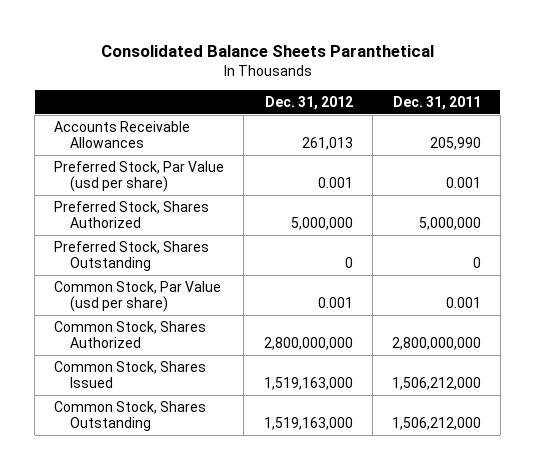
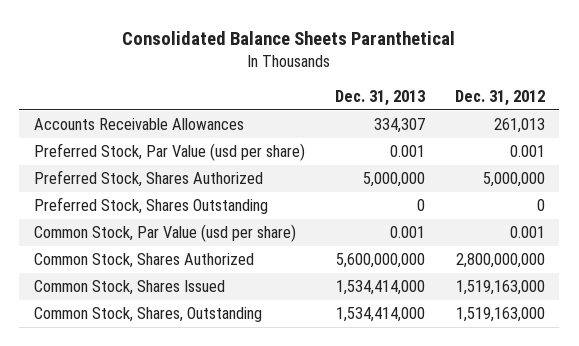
[392,96,481,111] Dec. 31, 2011 -> none
none -> [334,90,425,107] Dec. 31, 2013
[54,400,207,432] Common Stock, Shares Outstanding -> [34,307,263,323] Common Stock, Shares, Outstanding

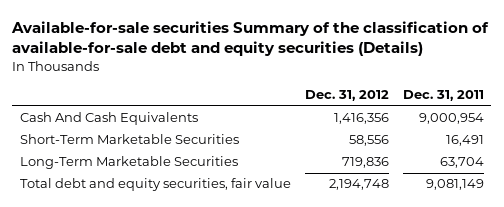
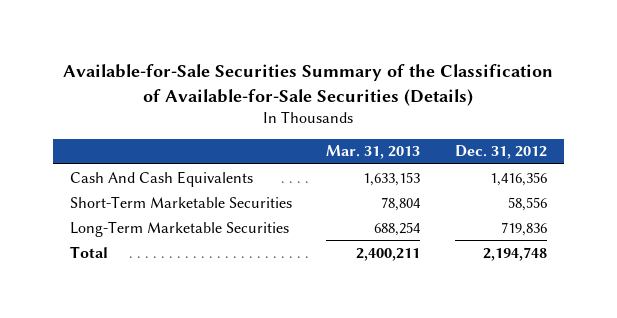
[11,20,490,57] Available-for-sale securities Summary of the classification of available-for-sale debt and equity securities (Details) -> [63,64,554,106] Available-for-Sale Securities Summary of the Classification of Available-for-Sale Securities (Details)
[403,90,485,102] Dec. 31, 2011 -> none
none -> [326,145,421,160] Mar. 31, 2013
[19,178,291,192] Total debt and equity securities, fair value -> [69,245,108,258] Total

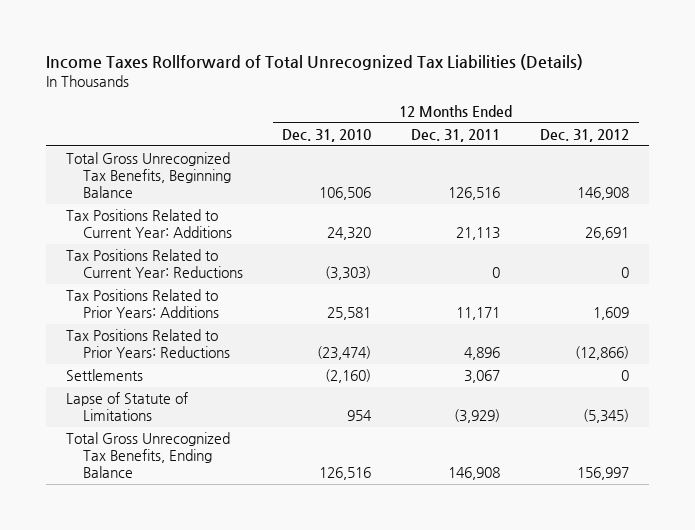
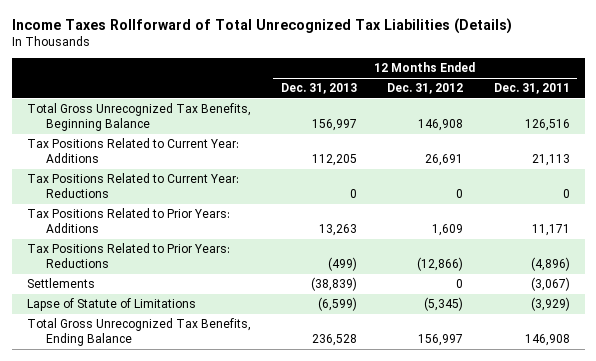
[282,129,372,143] Dec. 31, 2010 -> none
none -> [280,83,357,95] Dec. 31, 2013
[464,347,501,361] 4,896 -> [530,257,570,272] (4,896)
[464,370,501,384] 3,067 -> [530,277,570,292] (3,067)

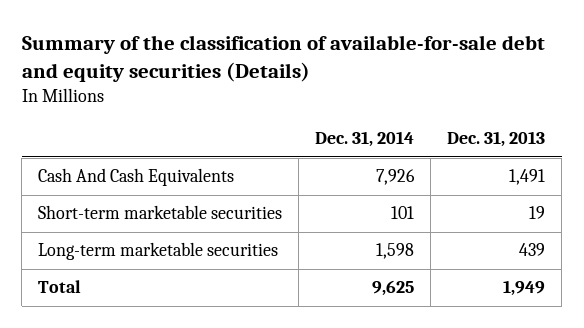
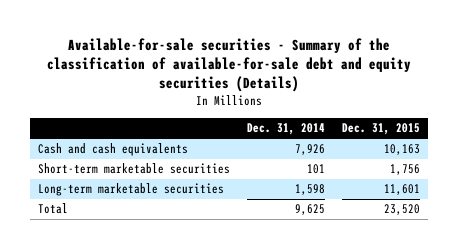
[21,34,545,82] Summary of the classification of available-for-sale debt and equity securities (Details) -> [47,37,412,93] Available-for-sale securities - Summary of the classification of available-for-sale debt and equity securities (Details)
[447,131,546,148] Dec. 31, 2013 -> none
none -> [341,123,420,136] Dec. 31, 2015
[38,168,235,187] Cash And Cash Equivalents -> [38,143,189,157] Cash and cash equivalents

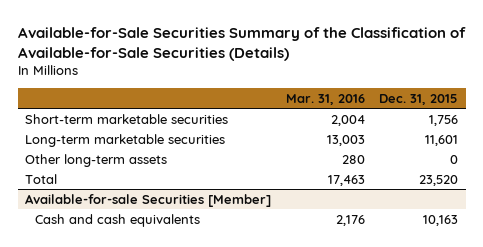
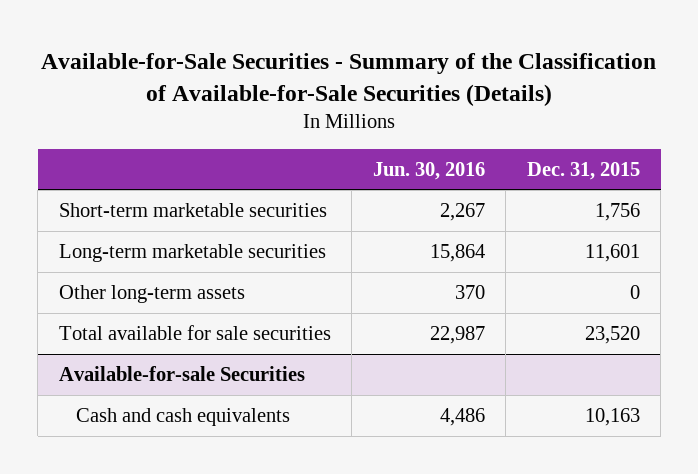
[17,26,466,61] Available-for-Sale Securities Summary of the Classification of Available-for-Sale Securities (Details) -> [41,53,657,106] Available-for-Sale Securities - Summary of the Classification of Available-for-Sale Securities (Details)
[285,93,365,105] Mar. 31, 2016 -> none
none -> [372,161,485,180] Jun. 30, 2016
[24,173,57,184] Total -> [58,324,331,340] Total available for sale securities
[24,193,271,207] Available-for-sale Securities [Member] -> [58,365,305,381] Available-for-sale Securities

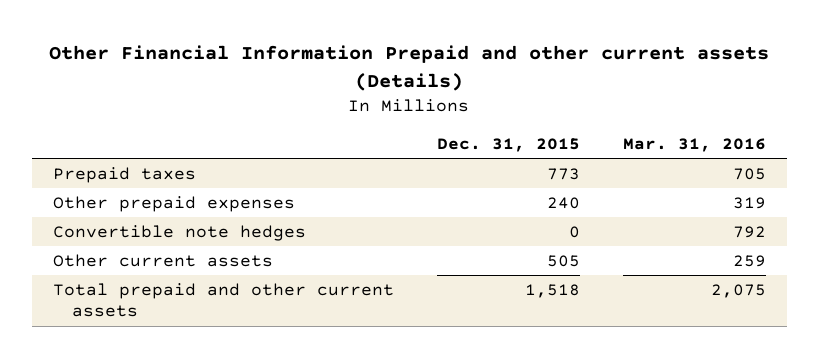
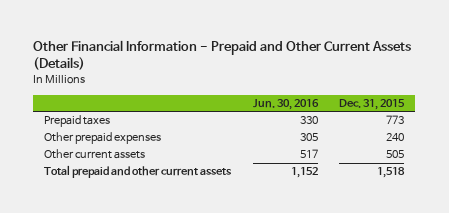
[49,45,770,92] Other Financial Information Prepaid and other current assets (Details) -> [33,39,412,71] Other Financial Information - Prepaid and Other Current Assets (Details)
[622,138,766,153] Mar. 31, 2016 -> none
none -> [252,98,319,110] Jun. 30, 2016
[53,224,307,241] Convertible note hedges -> none

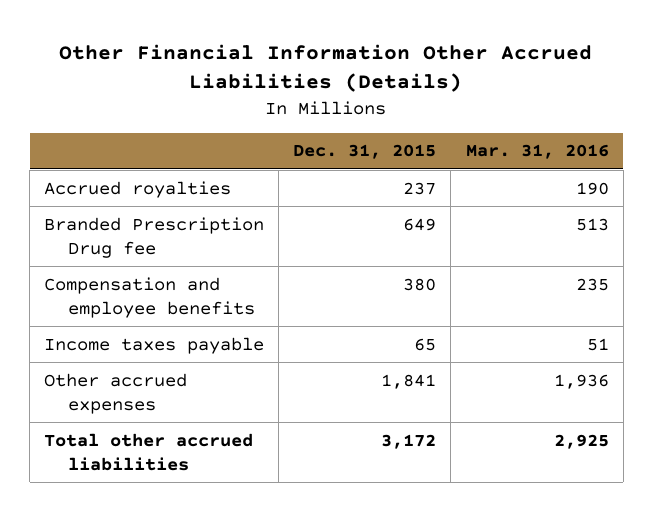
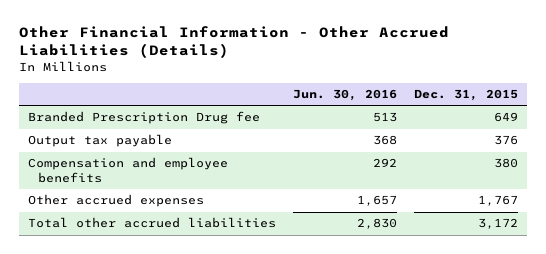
[59,44,593,93] Other Financial Information Other Accrued Liabilities (Details) -> [19,26,450,59] Other Financial Information - Other Accrued Liabilities (Details)
[465,144,609,160] Mar. 31, 2016 -> none
none -> [293,89,398,102] Jun. 30, 2016
[44,180,232,198] Accrued royalties -> none
none -> [27,134,172,148] Output tax payable
[44,336,265,354] Income taxes payable -> none
[381,373,437,389] 1,841 -> [478,195,519,207] 1,767

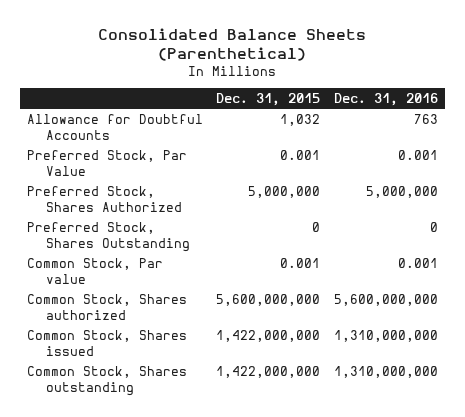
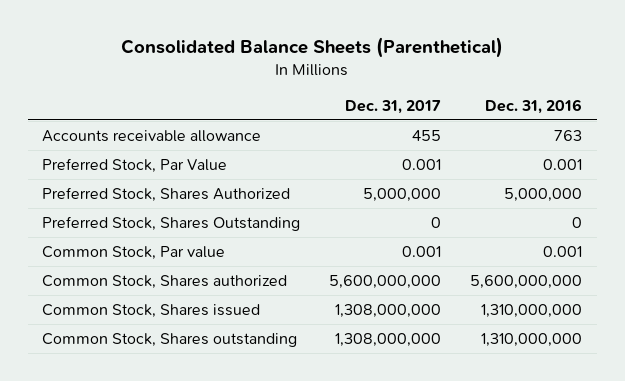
[216,93,321,107] Dec. 31, 2015 -> none
none -> [345,99,442,114] Dec. 31, 2017
[26,113,203,140] Allowance for Doubtful Accounts -> [42,130,262,143] Accounts receivable allowance

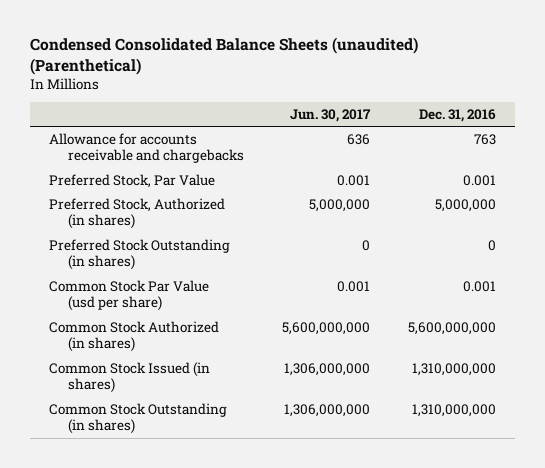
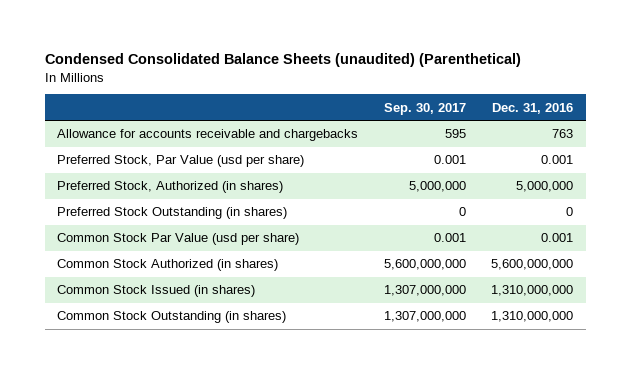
[289,108,371,122] Jun. 30, 2017 -> none
none -> [383,102,466,115] Sep. 30, 2017
[48,173,215,188] Preferred Stock, Par Value -> [57,155,305,168] Preferred Stock, Par Value (usd per share)

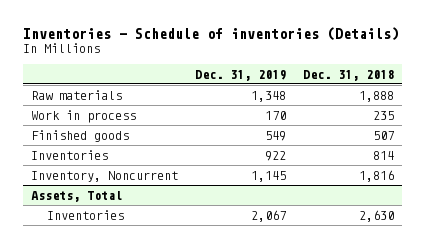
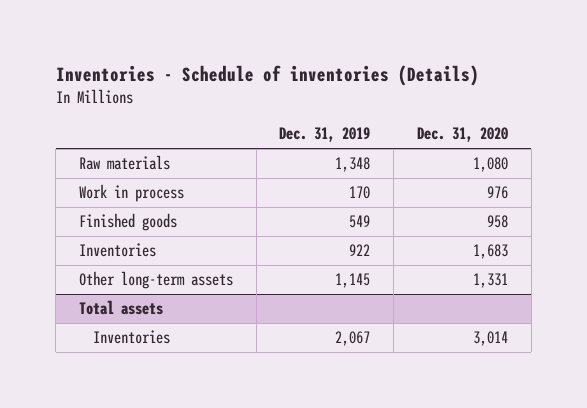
[302,69,394,81] Dec. 31, 2018 -> none
none -> [416,127,508,143] Dec. 31, 2020
[31,170,179,182] Inventory, Noncurrent -> [78,271,233,290] Other long-term assets
[31,190,123,202] Assets, Total -> [78,300,163,316] Total assets

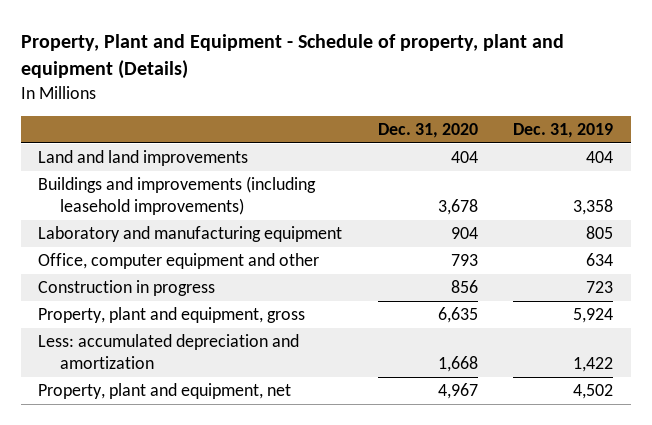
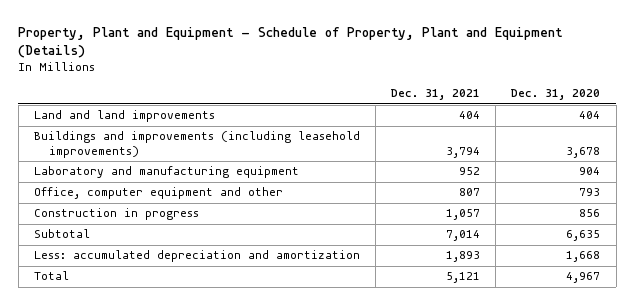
[20,33,564,80] Property, Plant and Equipment - Schedule of property, plant and equipment (Details) -> [18,26,564,59] Property, Plant and Equipment - Schedule of Property, Plant and Equipment (Details)
[513,123,614,139] Dec. 31, 2019 -> none
none -> [391,89,481,101] Dec. 31, 2021
[38,306,306,323] Property, plant and equipment, gross -> [34,229,91,239] Subtotal
[38,382,292,399] Property, plant and equipment, net -> [34,271,70,281] Total

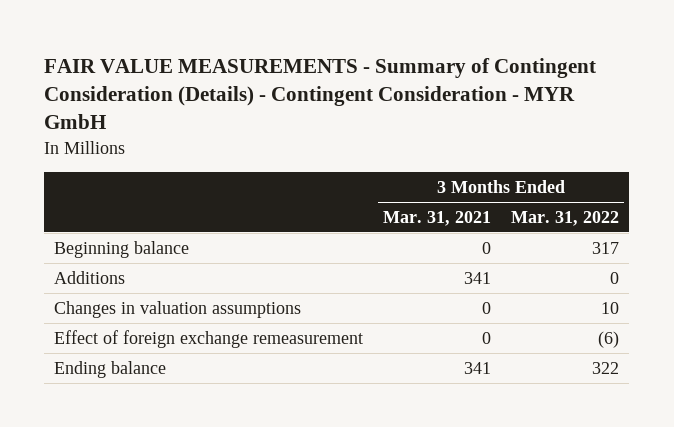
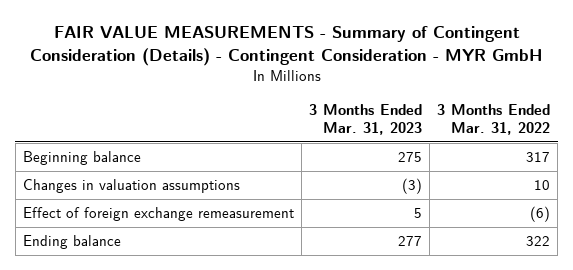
[383,210,492,226] Mar. 31, 2021 -> none
none -> [309,104,423,136] 3 Months Ended Mar. 31, 2023
[54,270,126,284] Additions -> none

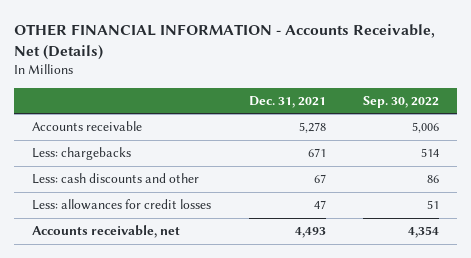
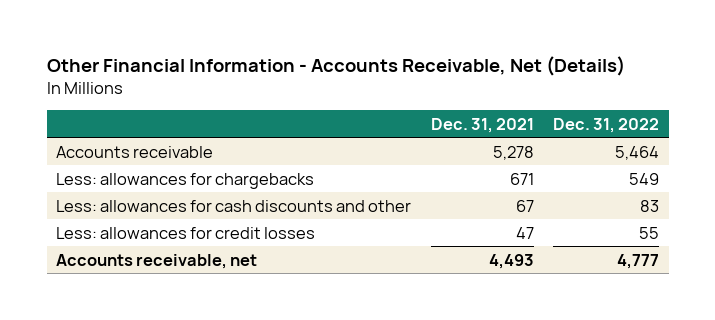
[13,23,435,60] OTHER FINANCIAL INFORMATION - Accounts Receivable, Net (Details) -> [46,55,625,76] Other Financial Information - Accounts Receivable, Net (Details)
[362,96,439,109] Sep. 30, 2022 -> none
none -> [553,117,660,133] Dec. 31, 2022
[32,147,132,161] Less: chargebacks -> [56,172,315,189] Less: allowances for chargebacks
[32,173,200,185] Less: cash discounts and other -> [56,199,412,212] Less: allowances for cash discounts and other

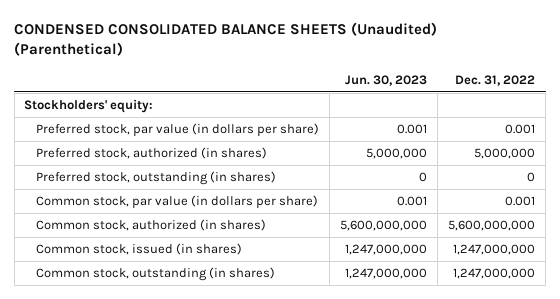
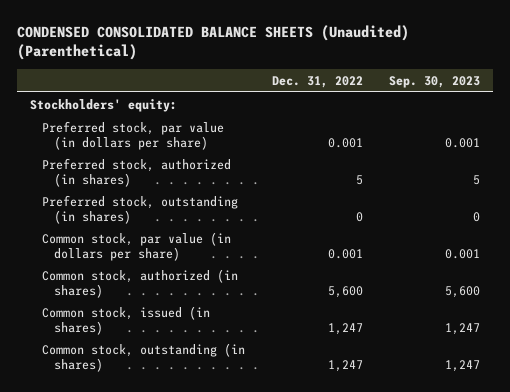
[345,74,428,86] Jun. 30, 2023 -> none
none -> [388,75,480,88] Sep. 30, 2023
[474,148,536,160] 5,000,000 -> [355,174,363,185] 5
[448,220,536,232] 5,600,000,000 -> [327,285,363,298] 5,600
[453,244,536,256] 1,247,000,000 -> [327,322,363,335] 1,247
[453,268,536,280] 1,247,000,000 -> [327,359,363,372] 1,247

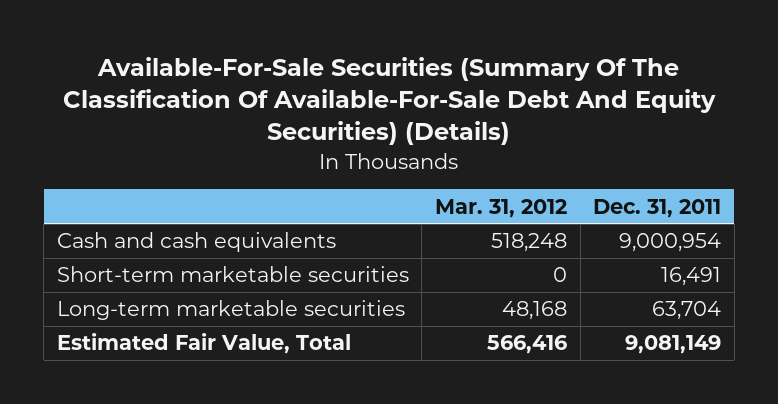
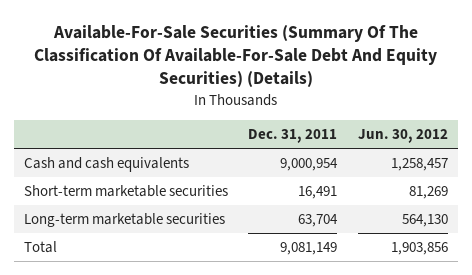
[434,198,567,218] Mar. 31, 2012 -> none
none -> [357,128,448,143] Jun. 30, 2012
[56,333,351,355] Estimated Fair Value, Total -> [24,241,58,254] Total

